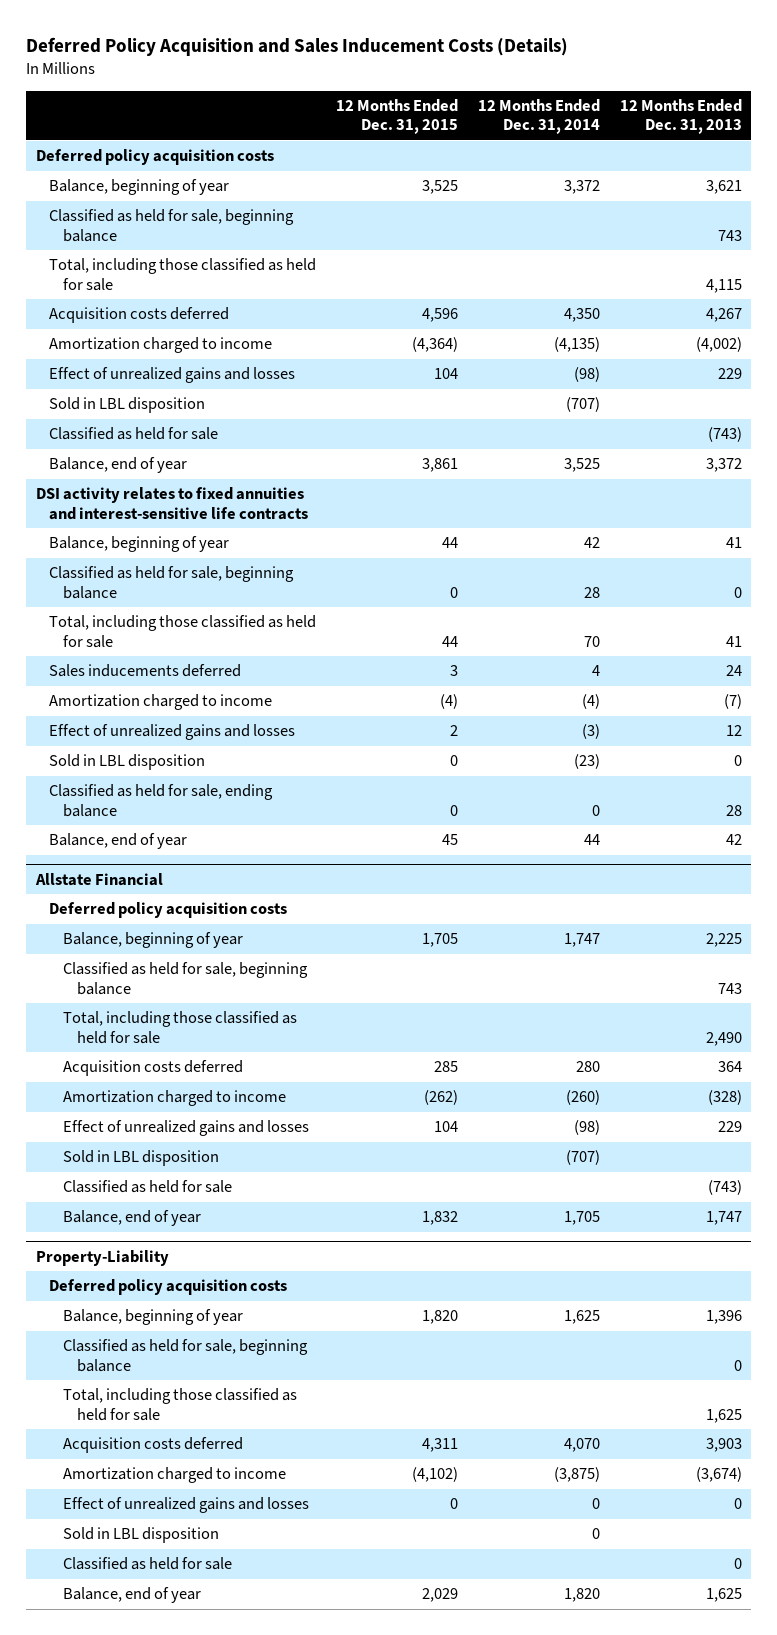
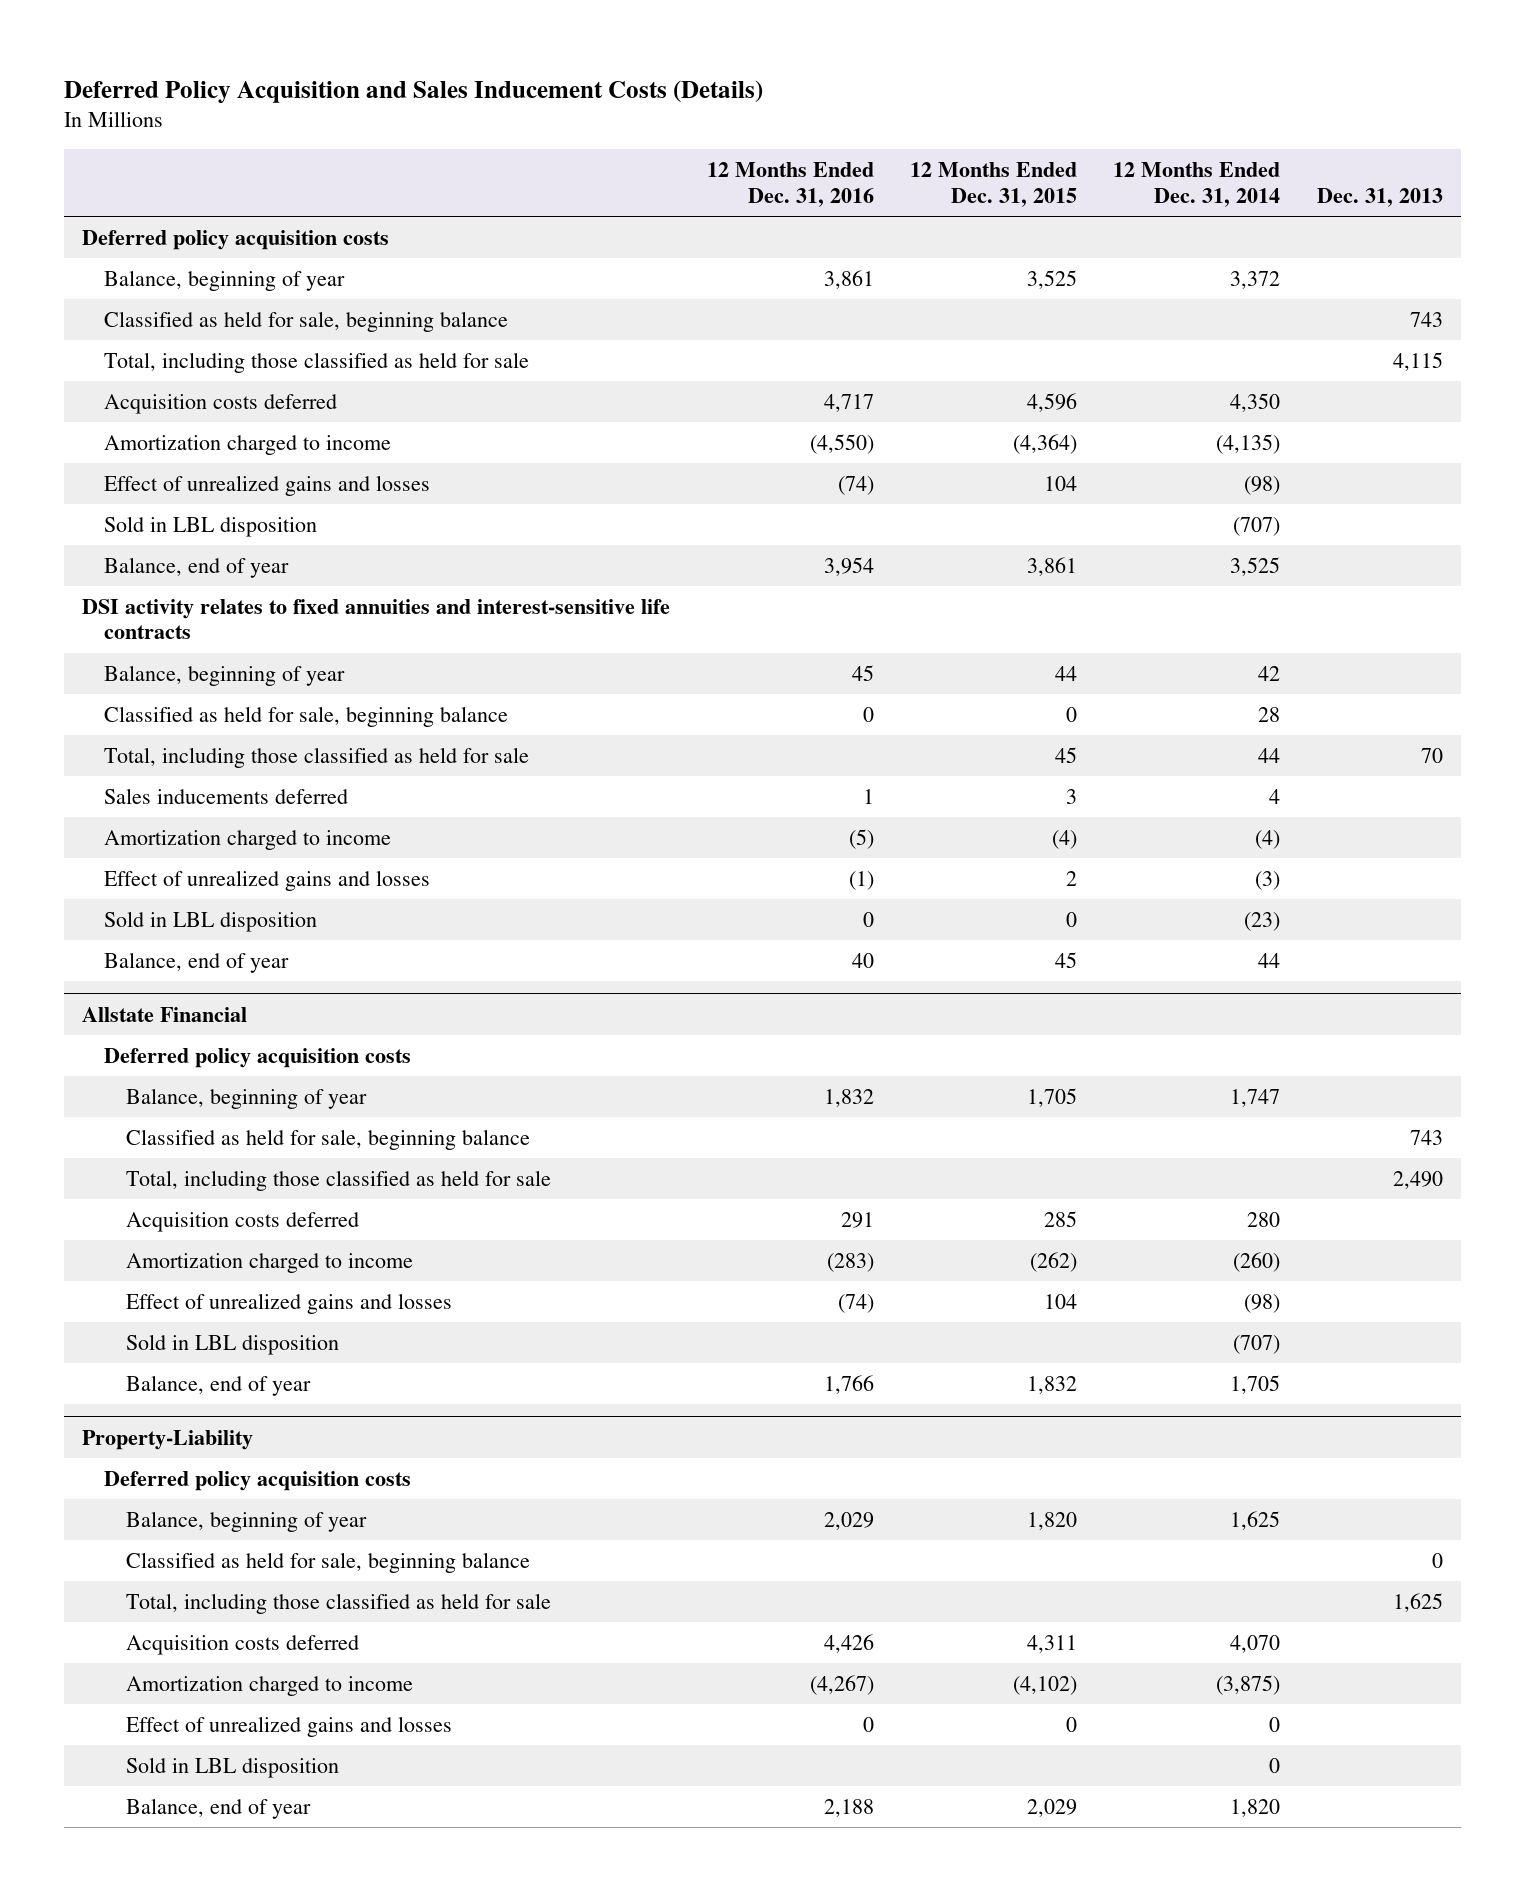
[619,99,742,135] 12 Months Ended Dec. 31, 2013 -> none
none -> [706,162,874,207] 12 Months Ended Dec. 31, 2016
none -> [1316,187,1443,207] Dec. 31, 2013
[49,427,219,441] Classified as held for sale -> none
[442,635,459,647] 44 -> [1054,746,1077,763] 45
[583,635,600,647] 70 -> [1258,747,1281,763] 44
[49,784,274,817] Classified as held for sale, ending balance -> none
[62,1180,232,1194] Classified as held for sale -> none
[62,1557,232,1571] Classified as held for sale -> none

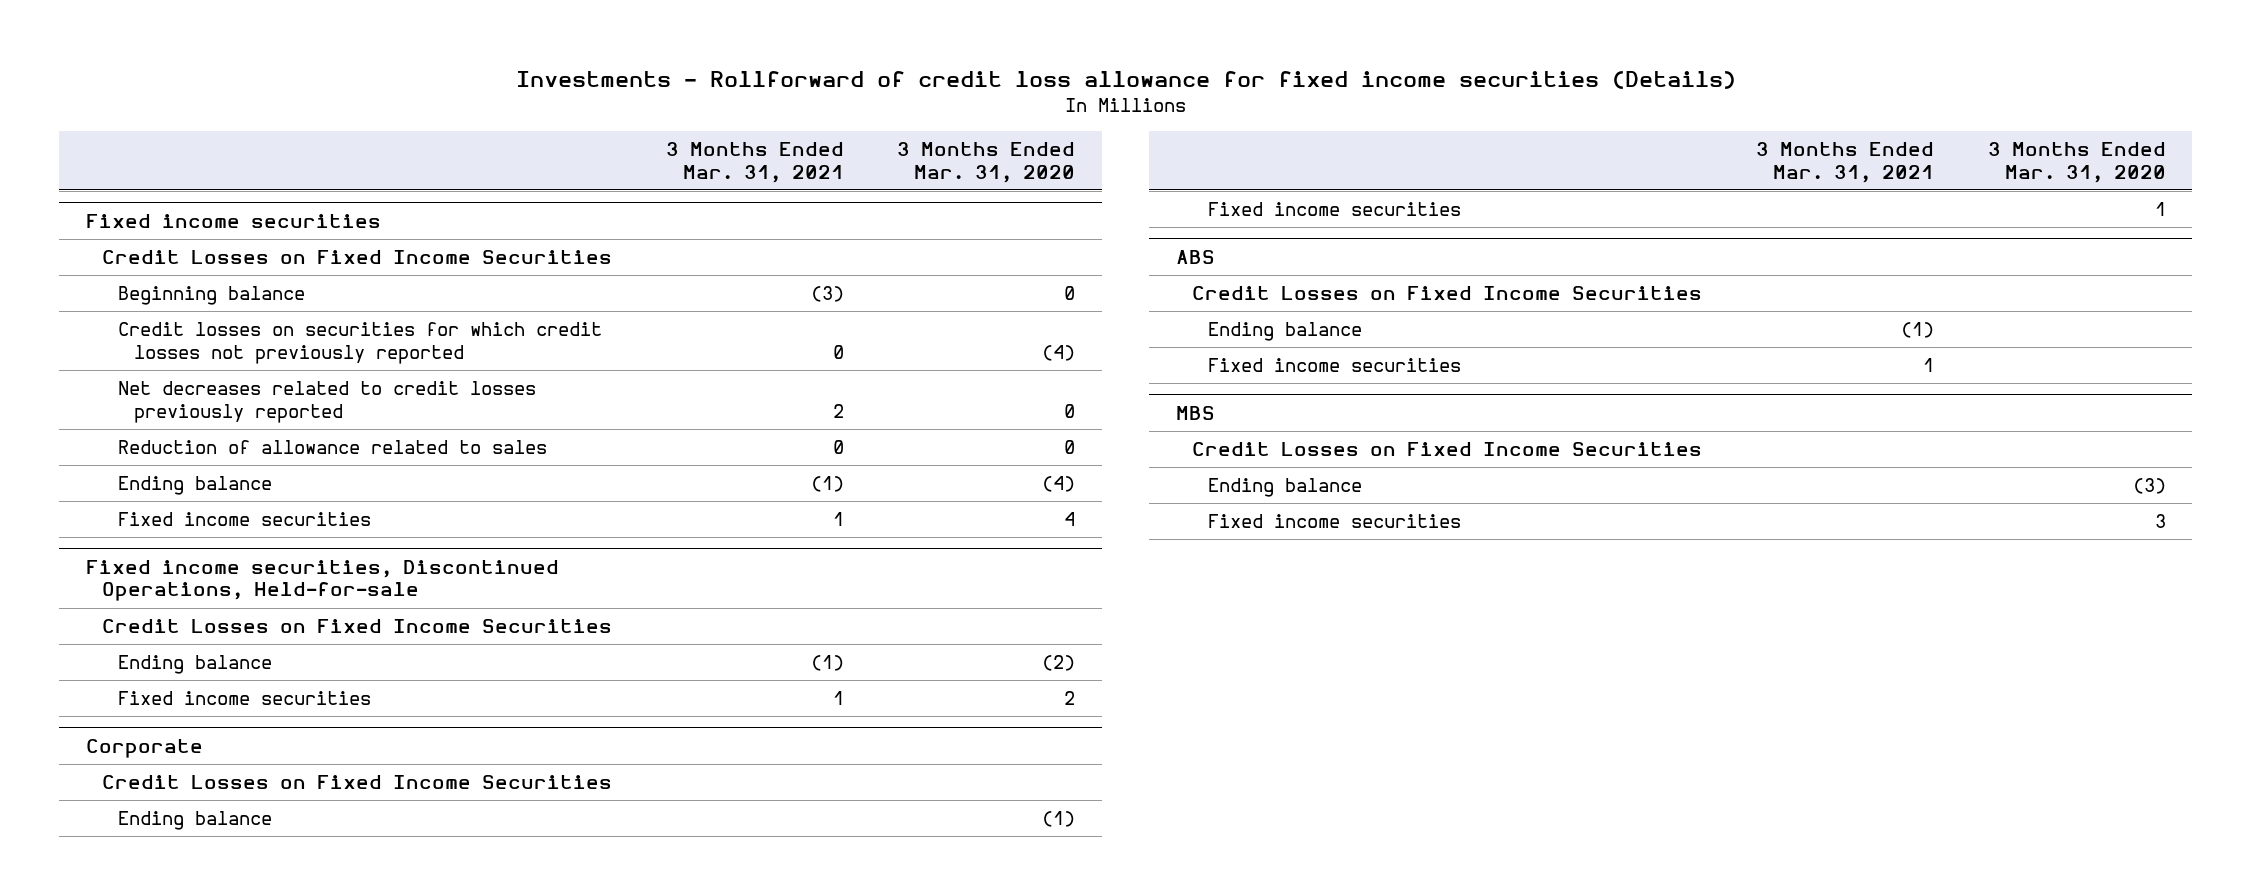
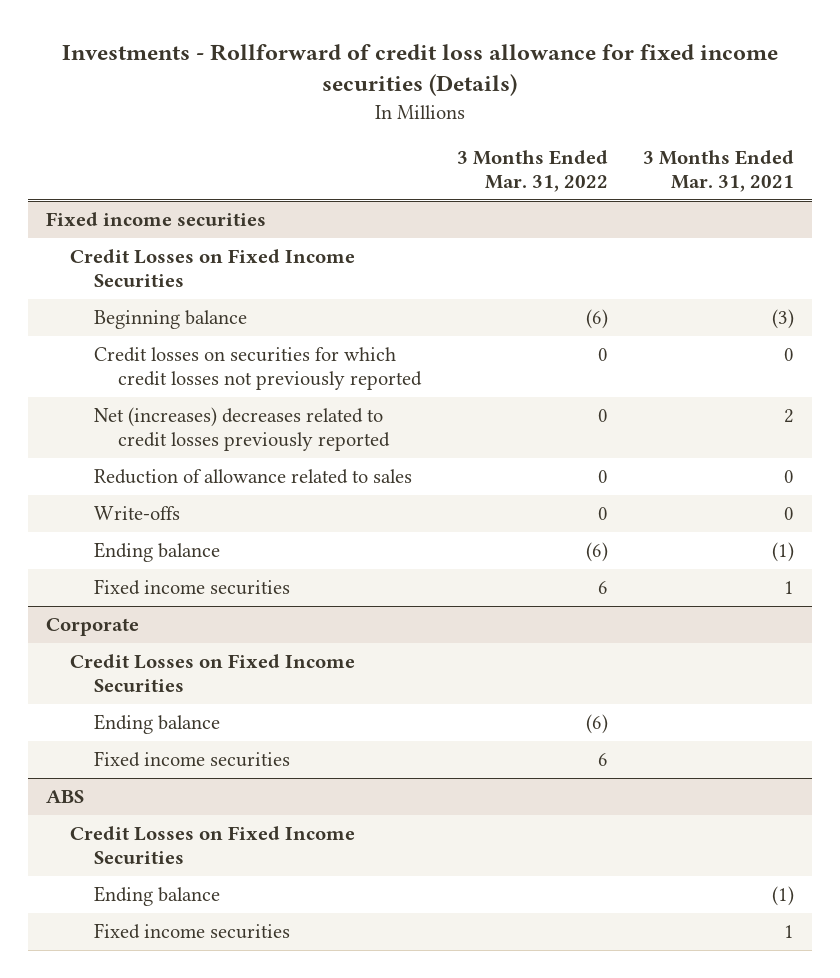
[897,141,1076,183] 3 Months Ended Mar. 31, 2020 -> none
none -> [456,149,608,192] 3 Months Ended Mar. 31, 2022
[117,381,536,423] Net decreases related to credit losses previously reported -> [94,407,391,451] Net (increases) decreases related to credit losses previously reported
[117,476,272,496] Ending balance -> none
[117,512,371,527] Fixed income securities -> none
[85,559,559,602] Fixed income securities, Discontinued Operations, Held-for-sale -> none
[101,619,612,634] Credit Losses on Fixed Income Securities -> none
none -> [94,506,181,521] Write-offs
[1175,405,1215,420] MBS -> none
[1191,442,1702,457] Credit Losses on Fixed Income Securities -> none
[1207,478,1362,498] Ending balance -> none
[1207,514,1461,529] Fixed income securities -> none

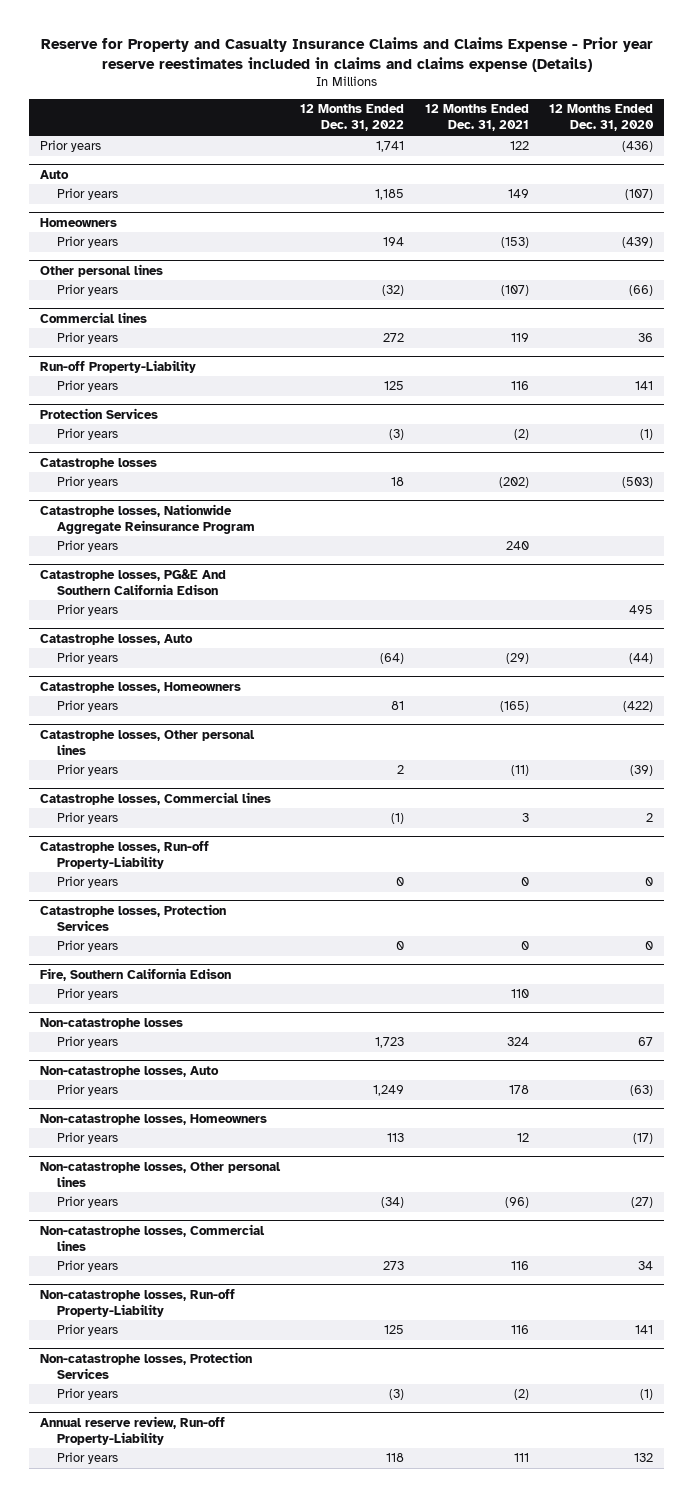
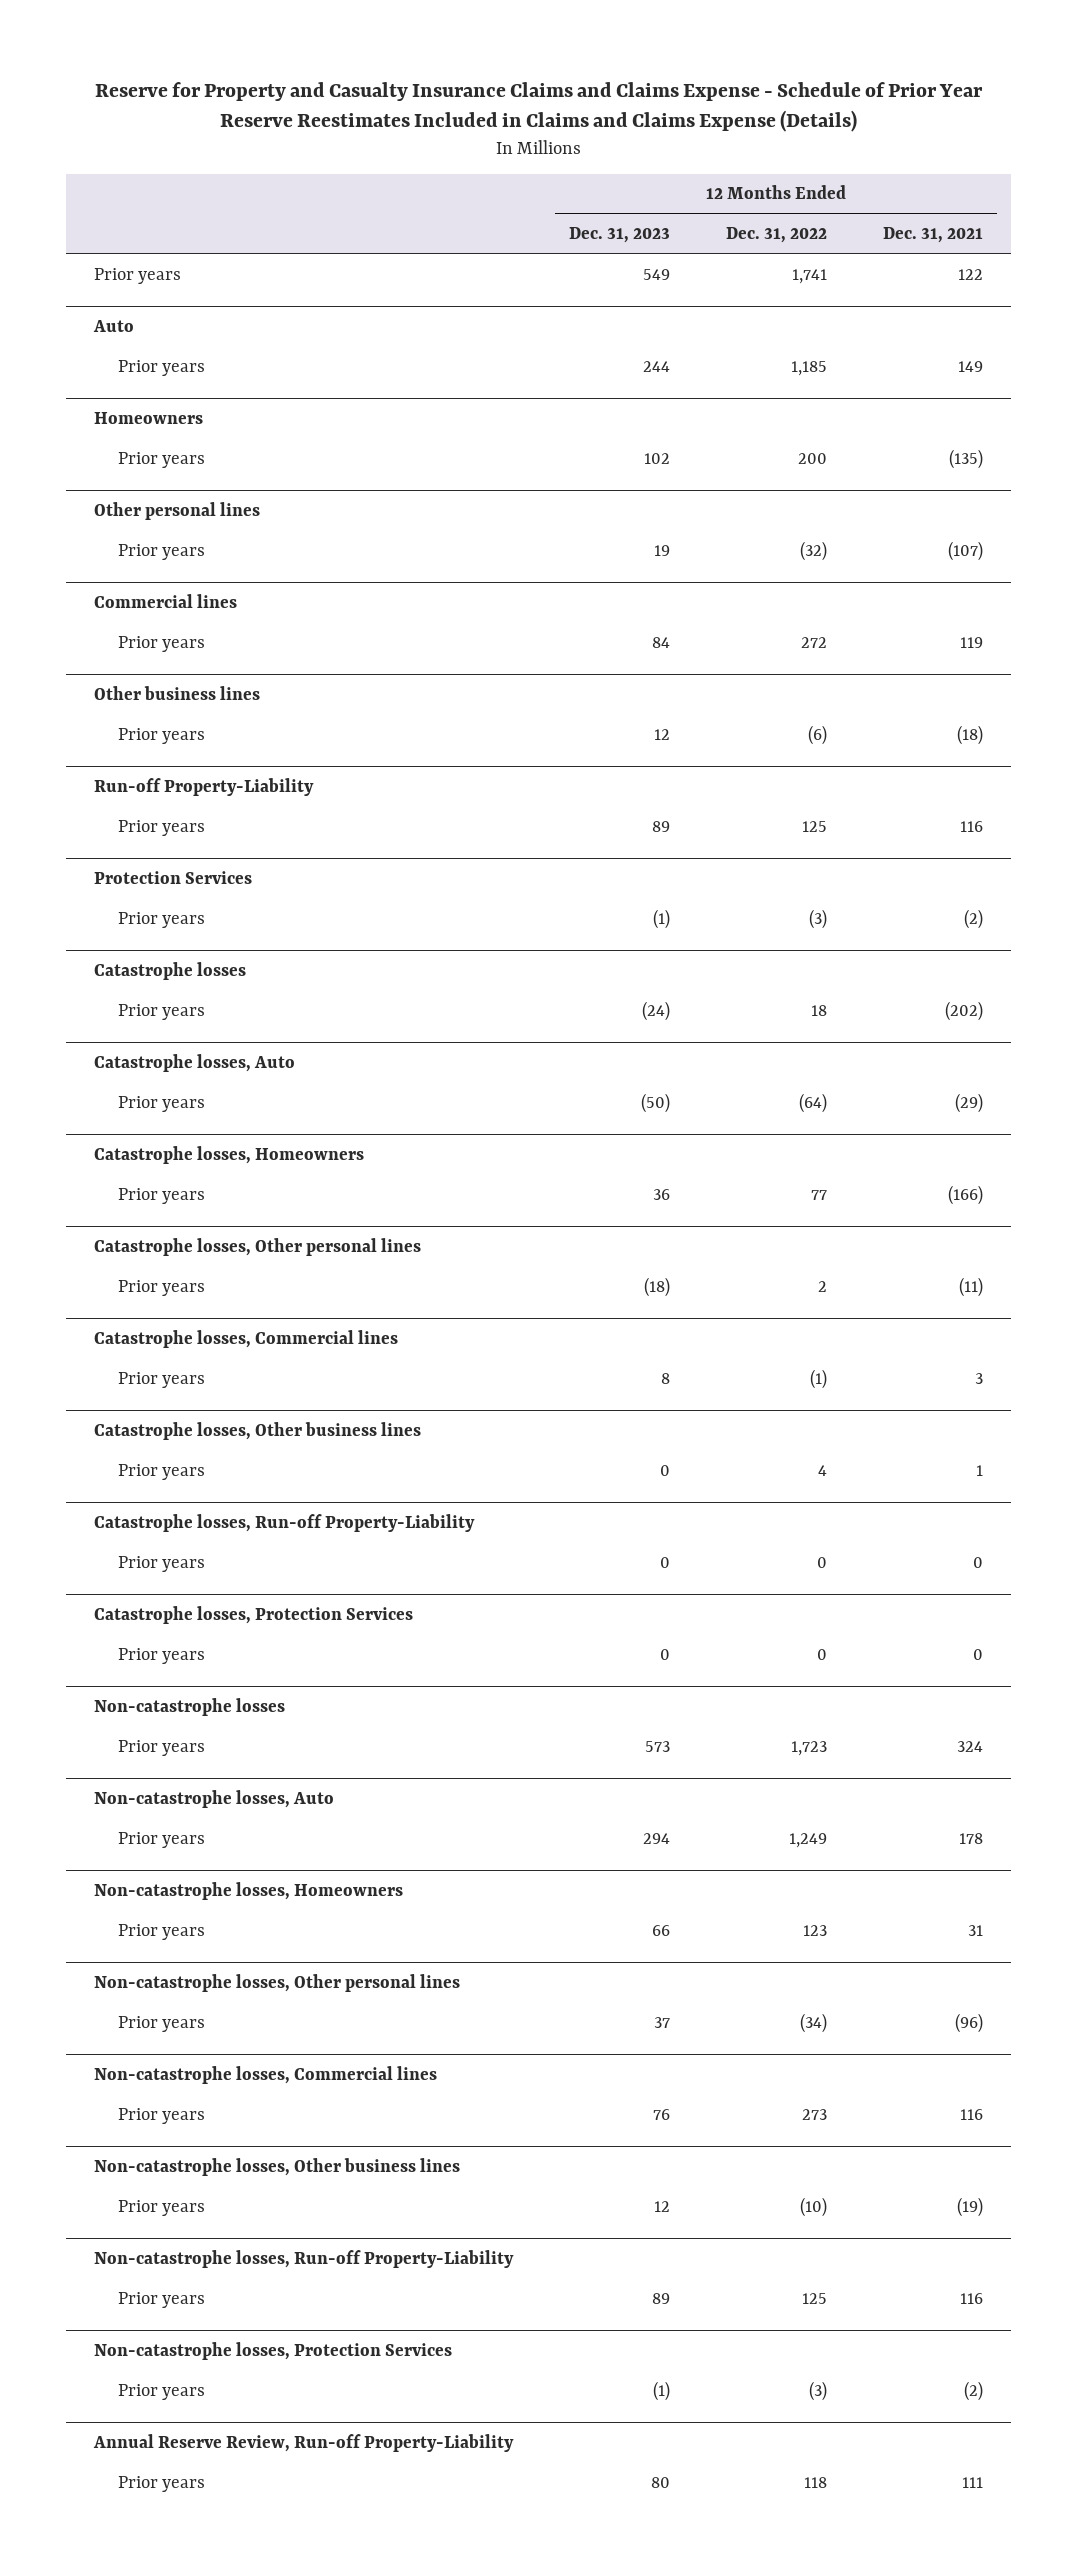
[40,37,653,72] Reserve for Property and Casualty Insurance Claims and Claims Expense - Prior year reserve reestimates included in claims and claims expense (Details) -> [94,81,983,133] Reserve for Property and Casualty Insurance Claims and Claims Expense - Schedule of Prior Year Reserve Reestimates Included in Claims and Claims Expense (Details)
[549,104,655,132] 12 Months Ended Dec. 31, 2020 -> none
none -> [569,227,671,244] Dec. 31, 2023
[383,237,405,247] 194 -> [798,452,828,464] 200
[500,237,529,249] (153) -> [949,448,984,469] (135)
none -> [93,686,260,701] Other business lines
none -> [117,727,205,744] Prior years
[39,503,256,534] Catastrophe losses, Nationwide Aggregate Reinsurance Program -> none
[57,540,119,553] Prior years -> none
[39,568,226,595] Catastrophe losses, PG&E And Southern California Edison -> none
[57,604,119,617] Prior years -> none
[391,701,405,711] 81 -> [811,1189,828,1200] 77
[499,701,529,713] (165) -> [948,1184,984,1205] (166)
none -> [93,1422,421,1441] Catastrophe losses, Other business lines
none -> [117,1463,205,1480] Prior years
[39,967,231,981] Fire, Southern California Edison -> none
[57,988,119,1001] Prior years -> none
[387,1133,405,1143] 113 -> [803,1924,828,1936] 123
[516,1133,529,1143] 12 -> [968,1924,984,1936] 31
none -> [93,2158,460,2177] Non-catastrophe losses, Other business lines
none -> [117,2199,205,2216] Prior years
[39,1415,225,1445] Annual reserve review, Run-off Property-Liability -> [92,2434,514,2453] Annual Reserve Review, Run-off Property-Liability

